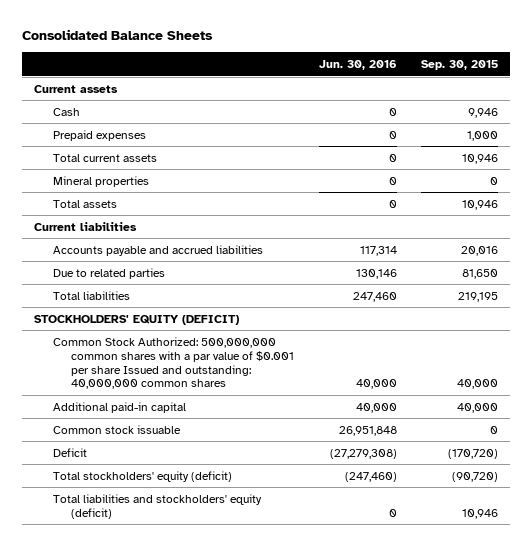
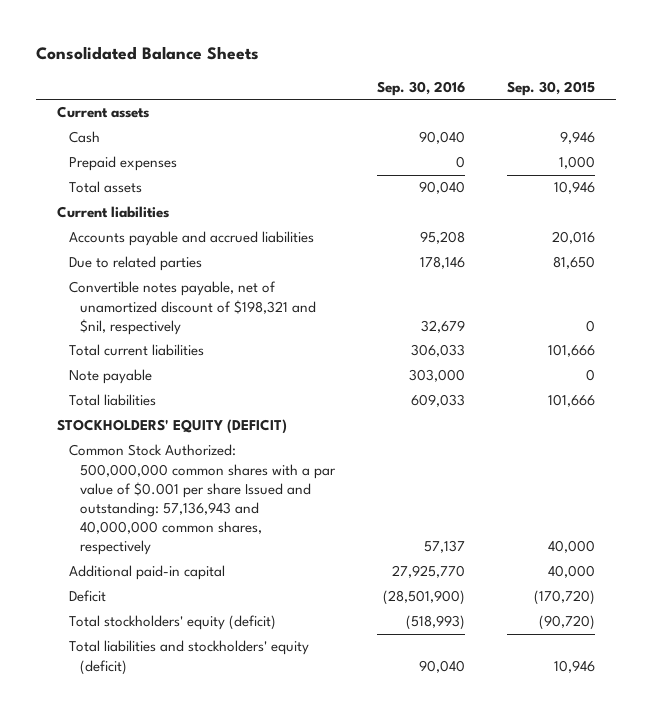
[318,59,397,70] Jun. 30, 2016 -> none
none -> [377,80,466,96] Sep. 30, 2016
[52,153,157,162] Total current assets -> none
[52,175,149,187] Mineral properties -> none
none -> [68,281,317,335] Convertible notes payable, net of unamortized discount of $198,321 and $nil, respectively
none -> [68,344,204,357] Total current liabilities
none -> [68,369,152,385] Note payable
[458,291,499,302] 219,195 -> [548,394,596,408] 101,666
[52,336,295,390] Common Stock Authorized: 500,000,000 common shares with a par value of $0.001 per share Issued and outstanding: 40,000,000 common shares -> [68,444,337,556] Common Stock Authorized: 500,000,000 common shares with a par value of $0.001 per share Issued and outstanding: 57,136,943 and 40,000,000 common shares, respectively
[52,424,181,434] Common stock issuable -> none

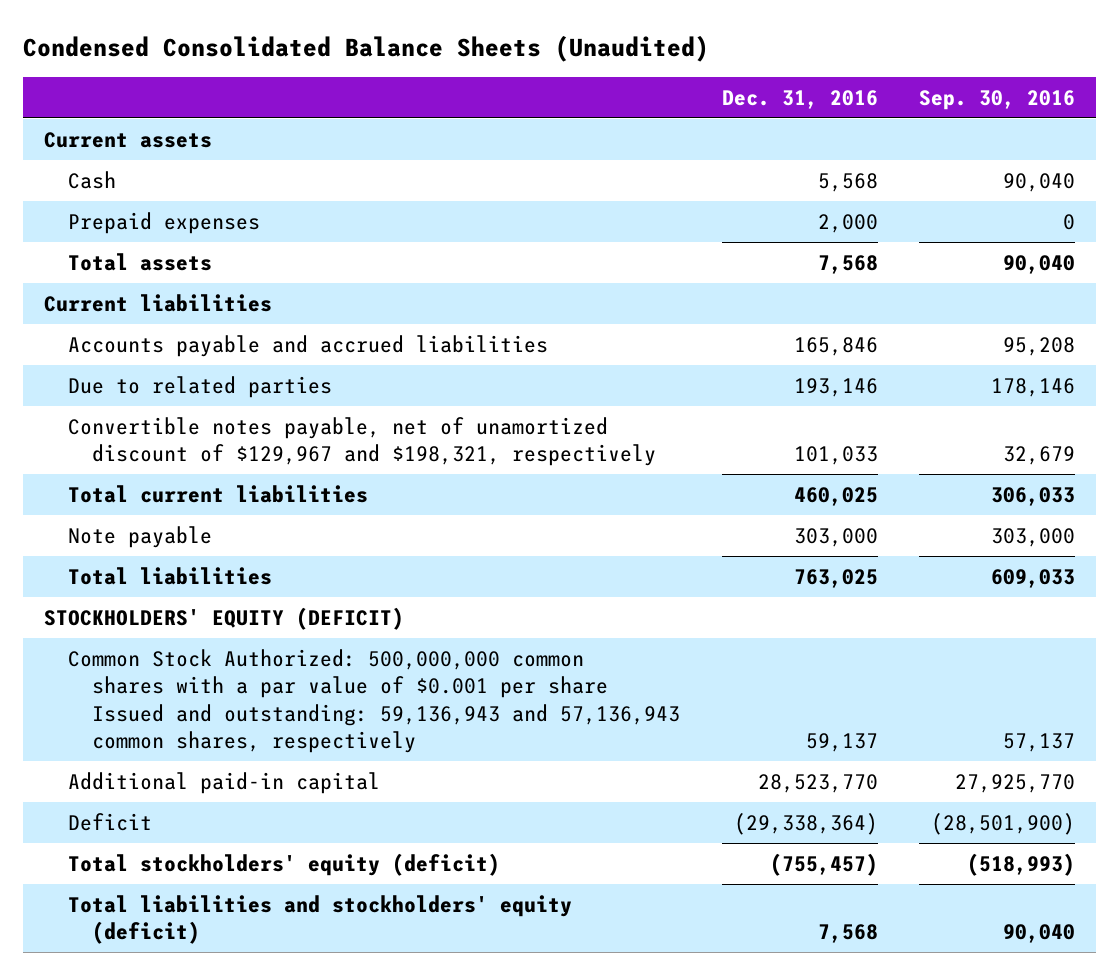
[35,46,259,61] Consolidated Balance Sheets -> [22,34,709,62] Condensed Consolidated Balance Sheets (Unaudited)
[507,80,596,96] Sep. 30, 2015 -> none
none -> [721,89,878,109] Dec. 31, 2016
[68,281,317,335] Convertible notes payable, net of unamortized discount of $198,321 and $nil, respectively -> [67,416,656,467] Convertible notes payable, net of unamortized discount of $129,967 and $198,321, respectively
[68,444,337,556] Common Stock Authorized: 500,000,000 common shares with a par value of $0.001 per share Issued and outstanding: 57,136,943 and 40,000,000 common shares, respectively -> [67,648,680,753] Common Stock Authorized: 500,000,000 common shares with a par value of $0.001 per share Issued and outstanding: 59,136,943 and 57,136,943 common shares, respectively

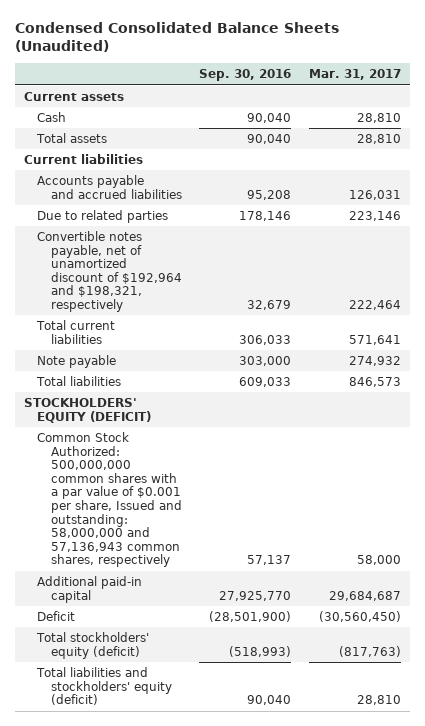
[721,89,878,109] Dec. 31, 2016 -> none
none -> [309,69,402,81] Mar. 31, 2017
[67,211,260,234] Prepaid expenses -> none
[67,416,656,467] Convertible notes payable, net of unamortized discount of $129,967 and $198,321, respectively -> [37,230,182,313] Convertible notes payable, net of unamortized discount of $192,964 and $198,321, respectively
[67,648,680,753] Common Stock Authorized: 500,000,000 common shares with a par value of $0.001 per share Issued and outstanding: 59,136,943 and 57,136,943 common shares, respectively -> [37,431,182,568] Common Stock Authorized: 500,000,000 common shares with a par value of $0.001 per share, Issued and outstanding: 58,000,000 and 57,136,943 common shares, respectively

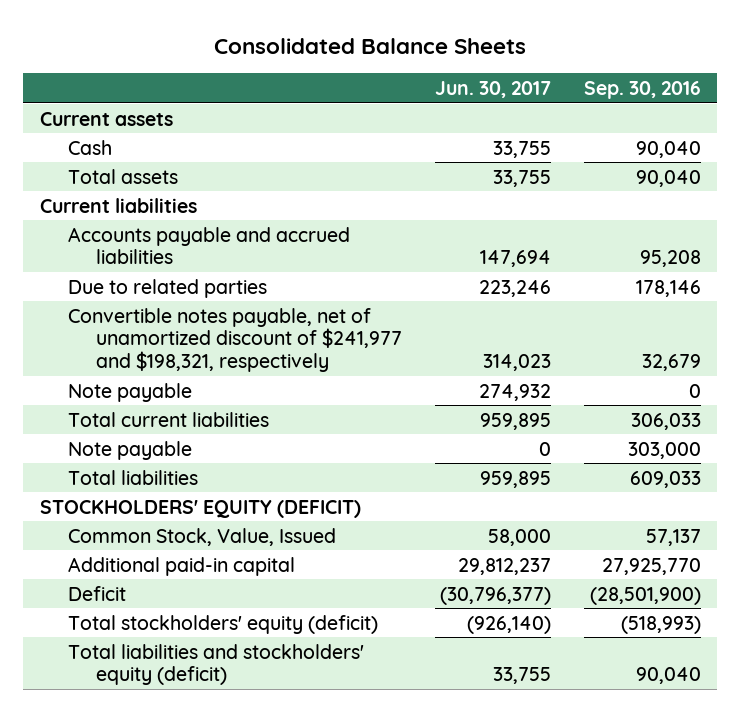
[14,22,339,53] Condensed Consolidated Balance Sheets (Unaudited) -> [214,37,527,54] Consolidated Balance Sheets
[309,69,402,81] Mar. 31, 2017 -> none
none -> [435,80,552,98] Jun. 30, 2017
[37,230,182,313] Convertible notes payable, net of unamortized discount of $192,964 and $198,321, respectively -> [68,307,403,373] Convertible notes payable, net of unamortized discount of $241,977 and $198,321, respectively
none -> [68,382,193,402] Note payable
[37,431,182,568] Common Stock Authorized: 500,000,000 common shares with a par value of $0.001 per share, Issued and outstanding: 58,000,000 and 57,136,943 common shares, respectively -> [68,527,337,546] Common Stock, Value, Issued

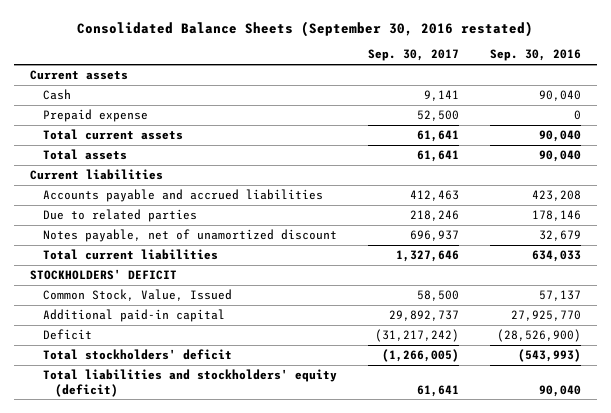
[214,37,527,54] Consolidated Balance Sheets -> [77,20,534,37] Consolidated Balance Sheets (September 30, 2016 restated)
[435,80,552,98] Jun. 30, 2017 -> none
none -> [367,49,459,62] Sep. 30, 2017
none -> [42,108,148,122] Prepaid expense
none -> [42,128,183,140] Total current assets
[639,250,701,268] 95,208 -> [531,189,581,201] 423,208
[68,382,193,402] Note payable -> none
[68,440,193,460] Note payable -> none
[68,469,199,485] Total liabilities -> none
[68,307,403,373] Convertible notes payable, net of unamortized discount of $241,977 and $198,321, respectively -> [42,228,337,242] Notes payable, net of unamortized discount
[630,412,701,430] 306,033 -> [531,249,581,262] 634,033
[39,499,361,518] STOCKHOLDERS' EQUITY (DEFICIT) -> [29,268,177,280] STOCKHOLDERS' DEFICIT
[589,586,701,605] (28,501,900) -> [496,328,581,342] (28,526,900)
[68,614,379,634] Total stockholders' equity (deficit) -> [42,348,232,360] Total stockholders' deficit
[620,615,701,634] (518,993) -> [517,348,581,362] (543,993)

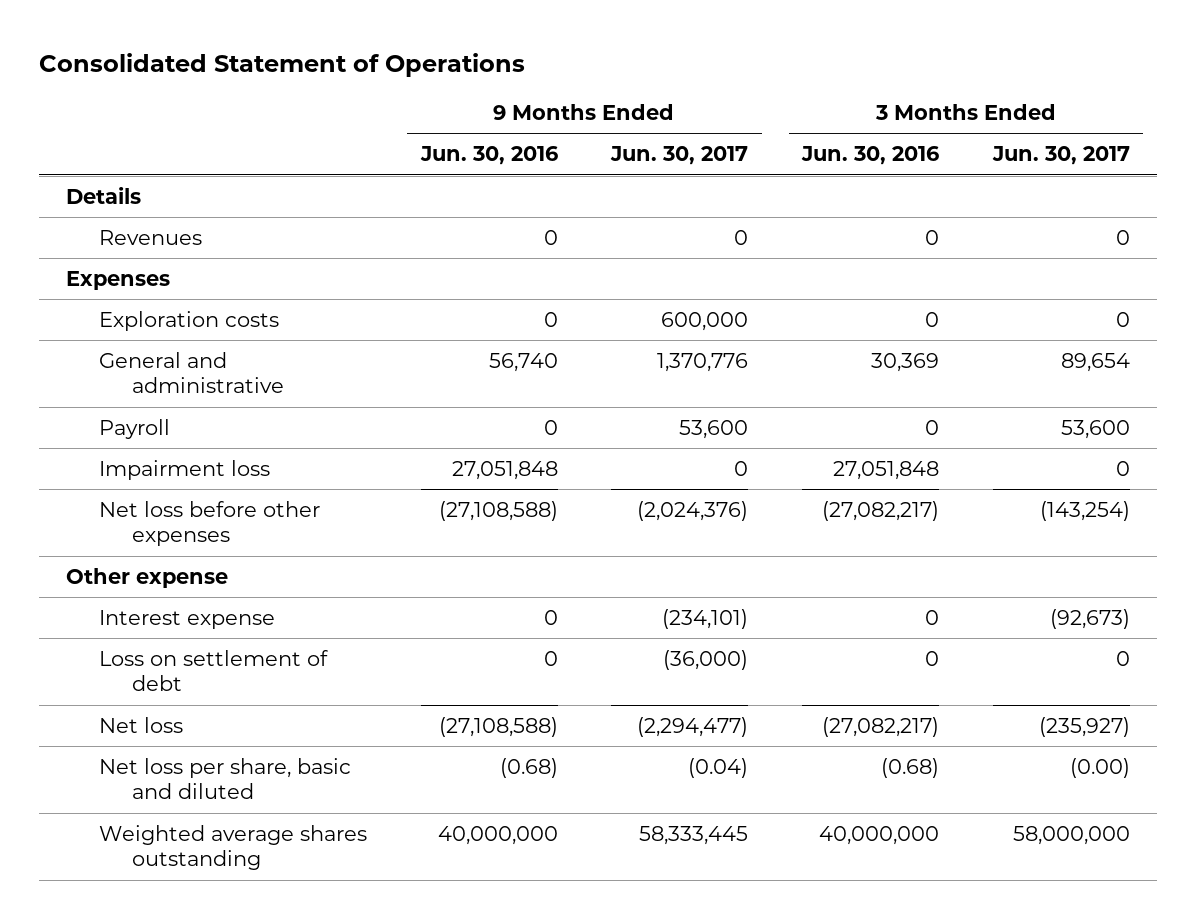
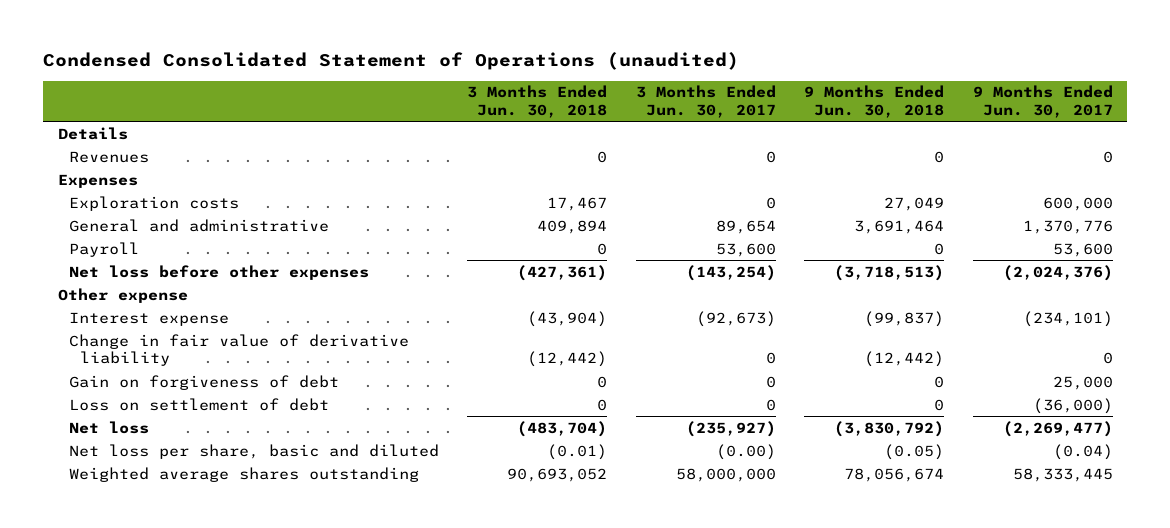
[39,52,526,77] Consolidated Statement of Operations -> [43,52,740,71] Condensed Consolidated Statement of Operations (unaudited)
[419,146,558,166] Jun. 30, 2016 -> none
[801,146,940,166] Jun. 30, 2016 -> none
none -> [467,85,608,119] 3 Months Ended Jun. 30, 2018
none -> [804,85,945,119] 9 Months Ended Jun. 30, 2018
[98,459,270,480] Impairment loss -> none
none -> [68,333,409,367] Change in fair value of derivative liability
none -> [68,374,339,390] Gain on forgiveness of debt
[637,716,749,737] (2,294,477) -> [1002,420,1113,437] (2,269,477)

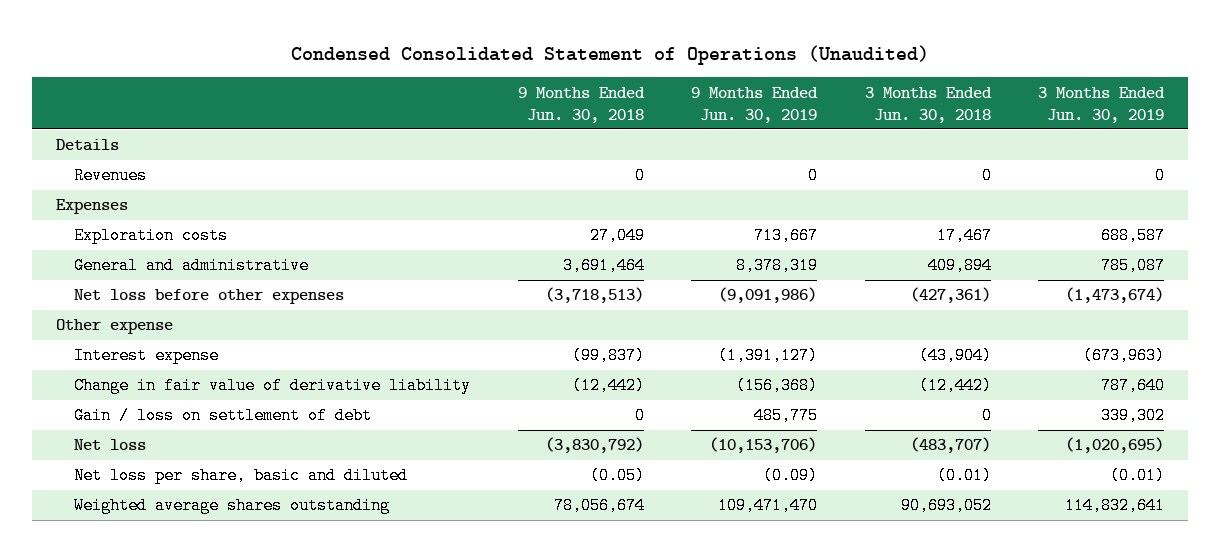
[43,52,740,71] Condensed Consolidated Statement of Operations (unaudited) -> [291,44,930,65] Condensed Consolidated Statement of Operations (Unaudited)
[635,85,776,119] 3 Months Ended Jun. 30, 2017 -> none
[972,85,1113,119] 9 Months Ended Jun. 30, 2017 -> none
none -> [691,86,819,123] 9 Months Ended Jun. 30, 2019
none -> [1038,86,1166,123] 3 Months Ended Jun. 30, 2019
[68,241,139,257] Payroll -> none
[68,374,339,390] Gain on forgiveness of debt -> none
[68,397,329,411] Loss on settlement of debt -> [74,407,373,425] Gain / loss on settlement of debt
[517,420,608,437] (483,704) -> [909,437,991,454] (483,707)

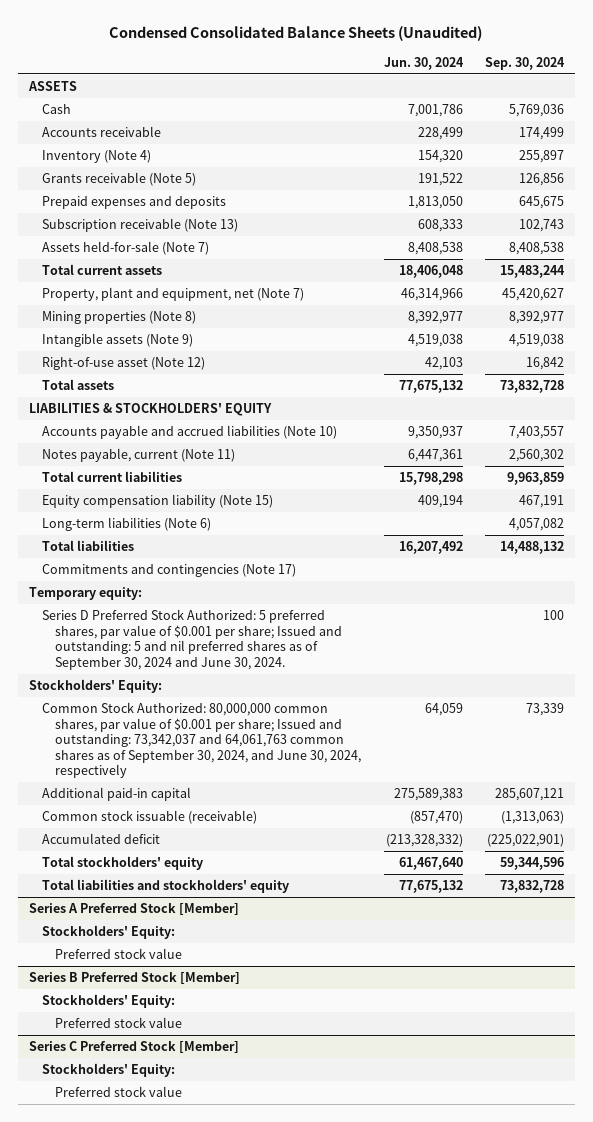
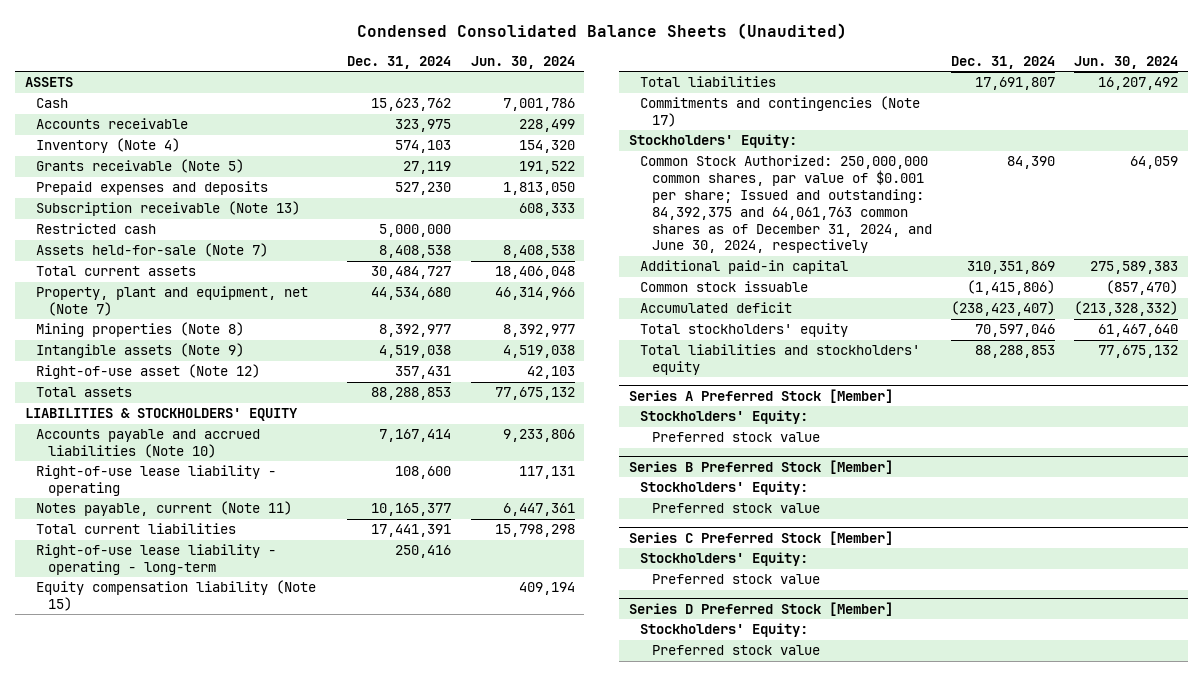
[484,56,565,70] Sep. 30, 2024 -> none
none -> [347,56,452,70] Dec. 31, 2024
none -> [36,223,157,235] Restricted cash
[407,426,463,440] 9,350,937 -> [502,429,575,443] 9,233,806
none -> [36,465,277,497] Right-of-use lease liability - operating
none -> [36,544,277,576] Right-of-use lease liability - operating - long-term
[42,517,212,532] Long-term liabilities (Note 6) -> none
[29,587,143,601] Temporary equity: -> none
[42,609,343,670] Series D Preferred Stock Authorized: 5 preferred shares, par value of $0.001 per share; Issued and outstanding: 5 and nil preferred shares as of September 30, 2024 and June 30, 2024. -> none
[42,702,362,779] Common Stock Authorized: 80,000,000 common shares, par value of $0.001 per share; Issued and outstanding: 73,342,037 and 64,061,763 common shares as of September 30, 2024, and June 30, 2024, respectively -> [640,155,932,254] Common Stock Authorized: 250,000,000 common shares, par value of $0.001 per share; Issued and outstanding: 84,392,375 and 64,061,763 common shares as of December 31, 2024, and June 30, 2024, respectively
[42,810,258,825] Common stock issuable (receivable) -> [640,281,809,293] Common stock issuable
none -> [628,601,893,616] Series D Preferred Stock [Member]
none -> [640,623,809,638] Stockholders' Equity:
none -> [651,645,820,656] Preferred stock value

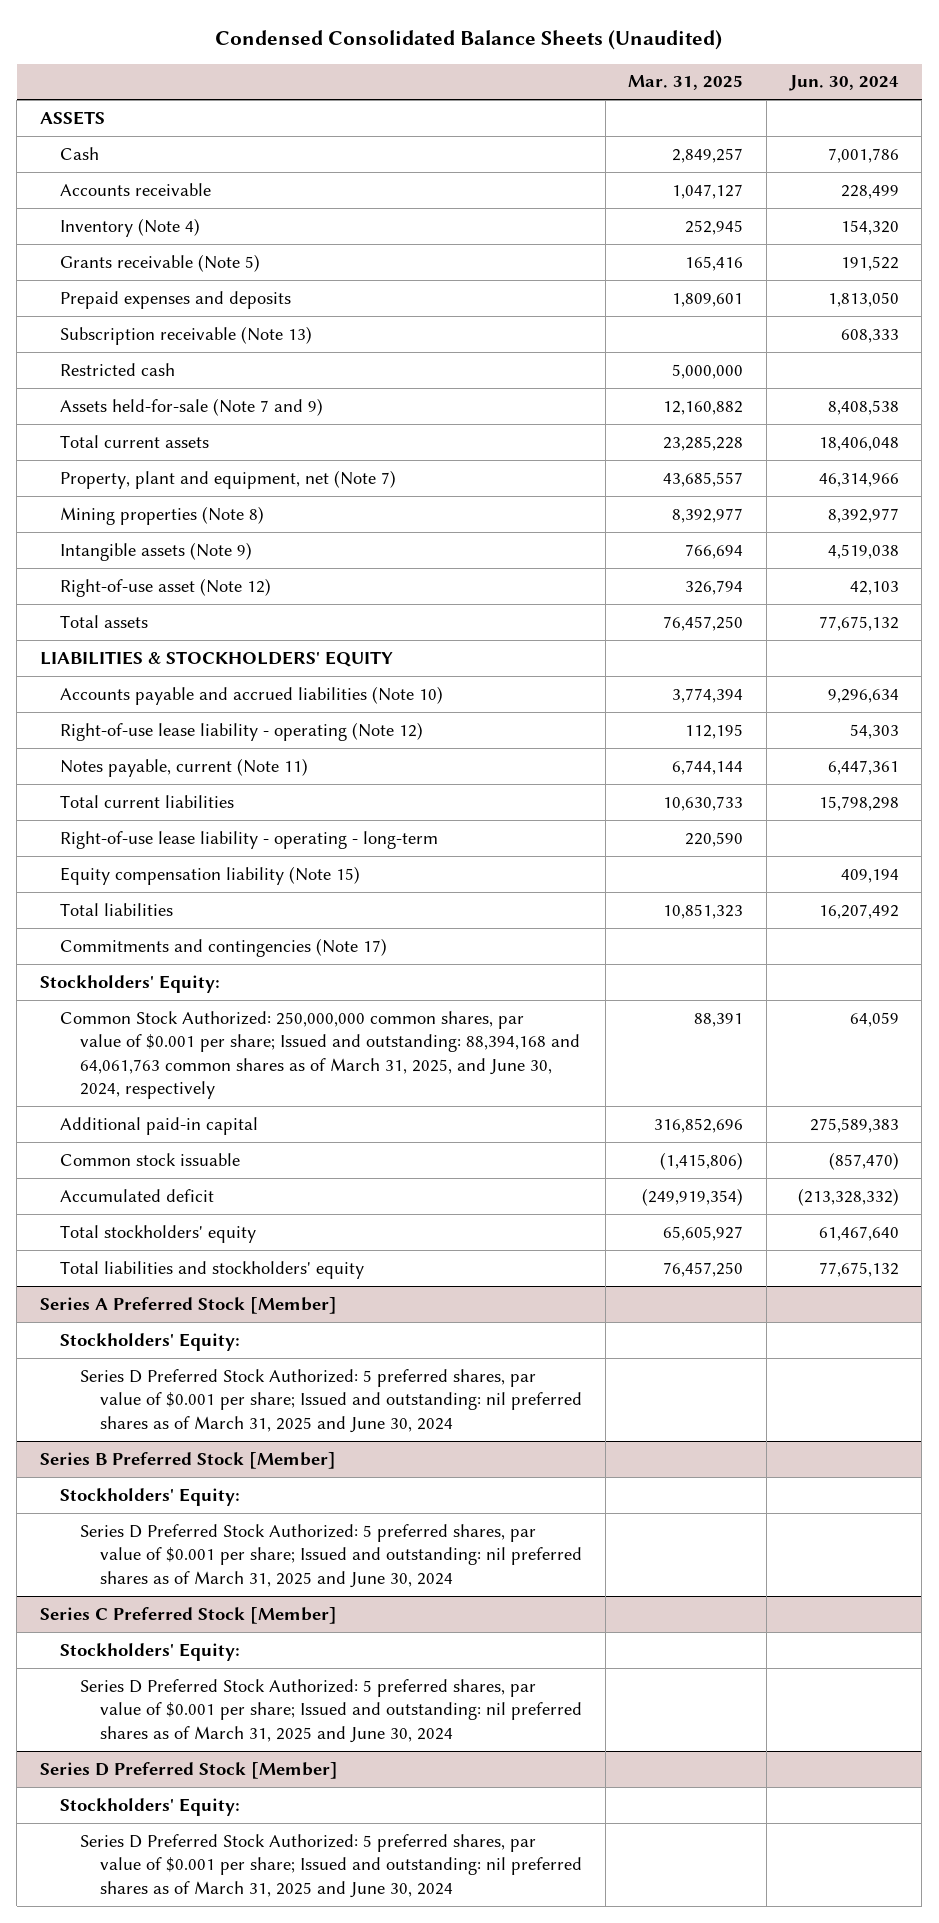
[347,56,452,70] Dec. 31, 2024 -> none
none -> [628,75,744,91] Mar. 31, 2025
[36,243,269,258] Assets held-for-sale (Note 7) -> [59,397,323,416] Assets held-for-sale (Note 7 and 9)
[502,429,575,443] 9,233,806 -> [827,688,899,703] 9,296,634
[36,465,277,497] Right-of-use lease liability - operating -> [59,721,423,741] Right-of-use lease liability - operating (Note 12)
[518,466,575,480] 117,131 -> [849,723,899,739] 54,303
[640,155,932,254] Common Stock Authorized: 250,000,000 common shares, par value of $0.001 per share; Issued and outstanding: 84,392,375 and 64,061,763 common shares as of December 31, 2024, and June 30, 2024, respectively -> [59,1010,580,1100] Common Stock Authorized: 250,000,000 common shares, par value of $0.001 per share; Issued and outstanding: 88,394,168 and 64,061,763 common shares as of March 31, 2025, and June 30, 2024, respectively
[651,432,820,443] Preferred stock value -> [79,1368,582,1433] Series D Preferred Stock Authorized: 5 preferred shares, par value of $0.001 per share; Issued and outstanding: nil preferred shares as of March 31, 2025 and June 30, 2024
[651,503,820,514] Preferred stock value -> [79,1523,582,1588] Series D Preferred Stock Authorized: 5 preferred shares, par value of $0.001 per share; Issued and outstanding: nil preferred shares as of March 31, 2025 and June 30, 2024
[651,574,820,585] Preferred stock value -> [79,1678,582,1743] Series D Preferred Stock Authorized: 5 preferred shares, par value of $0.001 per share; Issued and outstanding: nil preferred shares as of March 31, 2025 and June 30, 2024
[651,645,820,656] Preferred stock value -> [79,1833,582,1898] Series D Preferred Stock Authorized: 5 preferred shares, par value of $0.001 per share; Issued and outstanding: nil preferred shares as of March 31, 2025 and June 30, 2024

